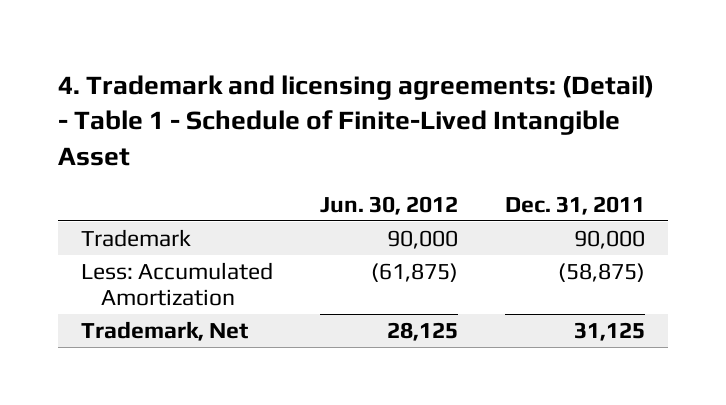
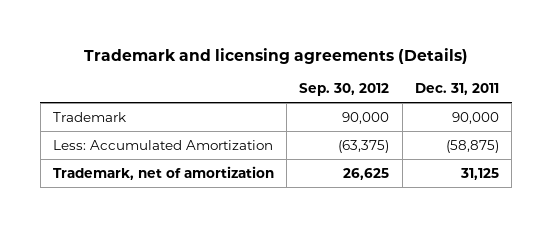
[57,74,654,167] 4. Trademark and licensing agreements: (Detail) - Table 1 - Schedule of Finite-Lived Intangible Asset -> [83,48,468,65] Trademark and licensing agreements (Details)
[319,195,458,215] Jun. 30, 2012 -> none
none -> [299,83,390,97] Sep. 30, 2012
[81,320,249,341] Trademark, Net -> [52,165,274,180] Trademark, net of amortization

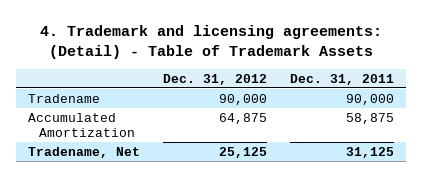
[83,48,468,65] Trademark and licensing agreements (Details) -> [39,25,382,60] 4. Trademark and licensing agreements: (Detail) - Table of Trademark Assets
[299,83,390,97] Sep. 30, 2012 -> none
none -> [162,73,267,85] Dec. 31, 2012
[52,111,126,122] Trademark -> none
none -> [27,93,100,103] Tradename
[52,139,273,150] Less: Accumulated Amortization -> [27,112,135,138] Accumulated Amortization
[445,139,499,153] (58,875) -> [346,112,395,124] 58,875
[52,165,274,180] Trademark, net of amortization -> [27,146,140,158] Tradename, Net

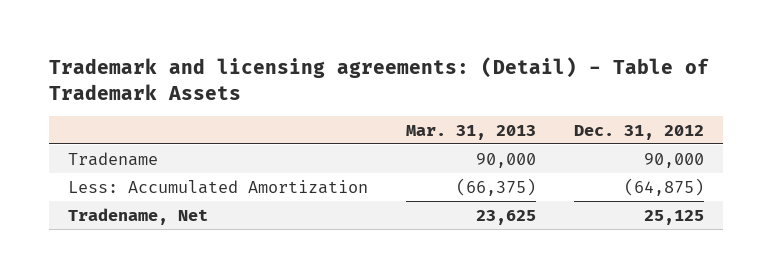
[39,25,382,60] 4. Trademark and licensing agreements: (Detail) - Table of Trademark Assets -> [48,57,709,100] Trademark and licensing agreements: (Detail) - Table of Trademark Assets
[290,73,395,85] Dec. 31, 2011 -> none
none -> [406,124,537,140] Mar. 31, 2013
[27,112,135,138] Accumulated Amortization -> [67,179,368,194] Less: Accumulated Amortization
[218,112,267,124] 64,875 -> [624,177,705,196] (64,875)

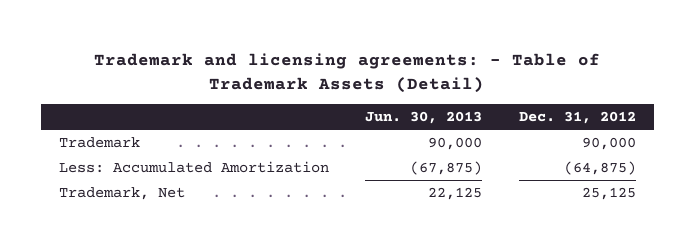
[48,57,709,100] Trademark and licensing agreements: (Detail) - Table of Trademark Assets -> [94,52,601,93] Trademark and licensing agreements: - Table of Trademark Assets (Detail)
[406,124,537,140] Mar. 31, 2013 -> none
none -> [365,110,483,124] Jun. 30, 2013
[67,151,158,166] Tradename -> [59,137,141,149] Trademark
[67,207,208,225] Tradename, Net -> [59,187,186,201] Trademark, Net

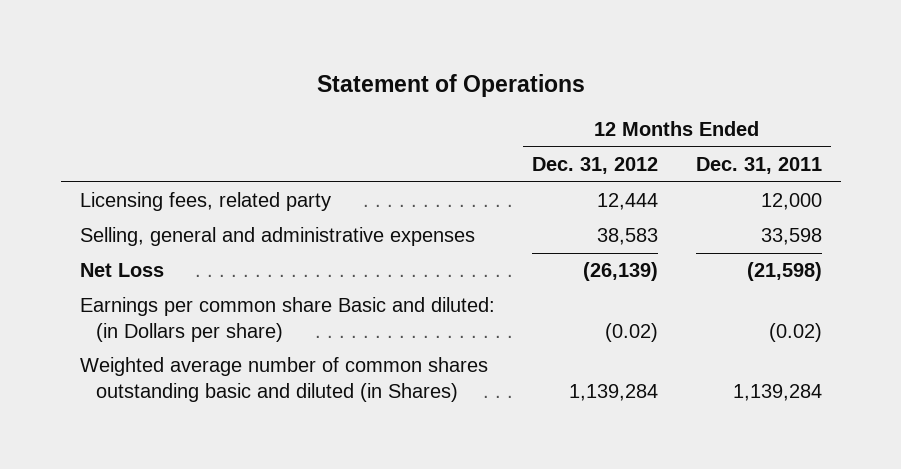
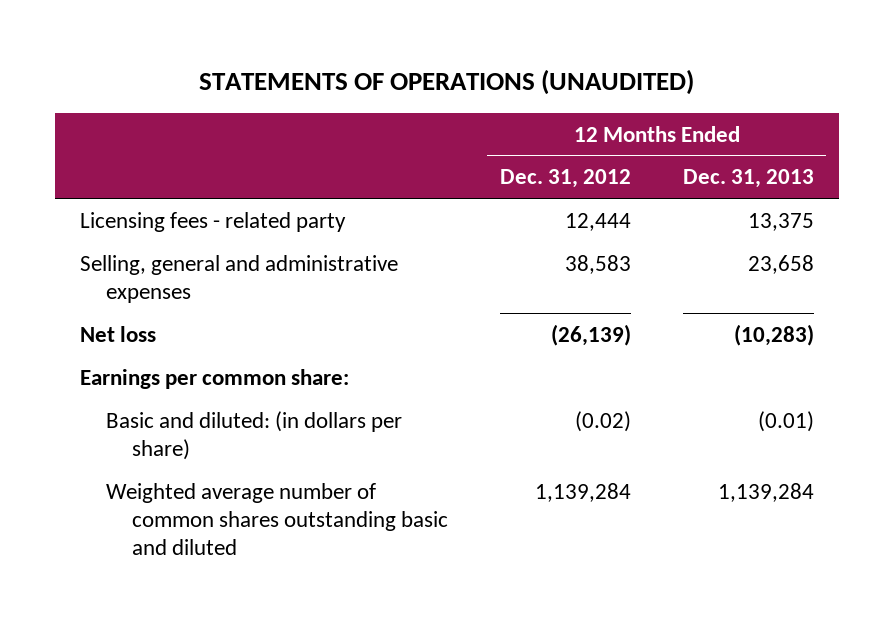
[316,73,585,97] Statement of Operations -> [199,69,695,96] STATEMENTS OF OPERATIONS (UNAUDITED)
[695,157,822,175] Dec. 31, 2011 -> none
none -> [682,169,814,189] Dec. 31, 2013
[79,192,331,212] Licensing fees, related party -> [80,211,347,232] Licensing fees - related party
[79,263,164,278] Net Loss -> [80,325,157,342] Net loss
none -> [80,368,350,389] Earnings per common share:
[79,297,495,342] Earnings per common share Basic and diluted: (in Dollars per share) -> [106,410,403,460] Basic and diluted: (in dollars per share)
[79,357,488,402] Weighted average number of common shares outstanding basic and diluted (in Shares) -> [106,482,448,556] Weighted average number of common shares outstanding basic and diluted

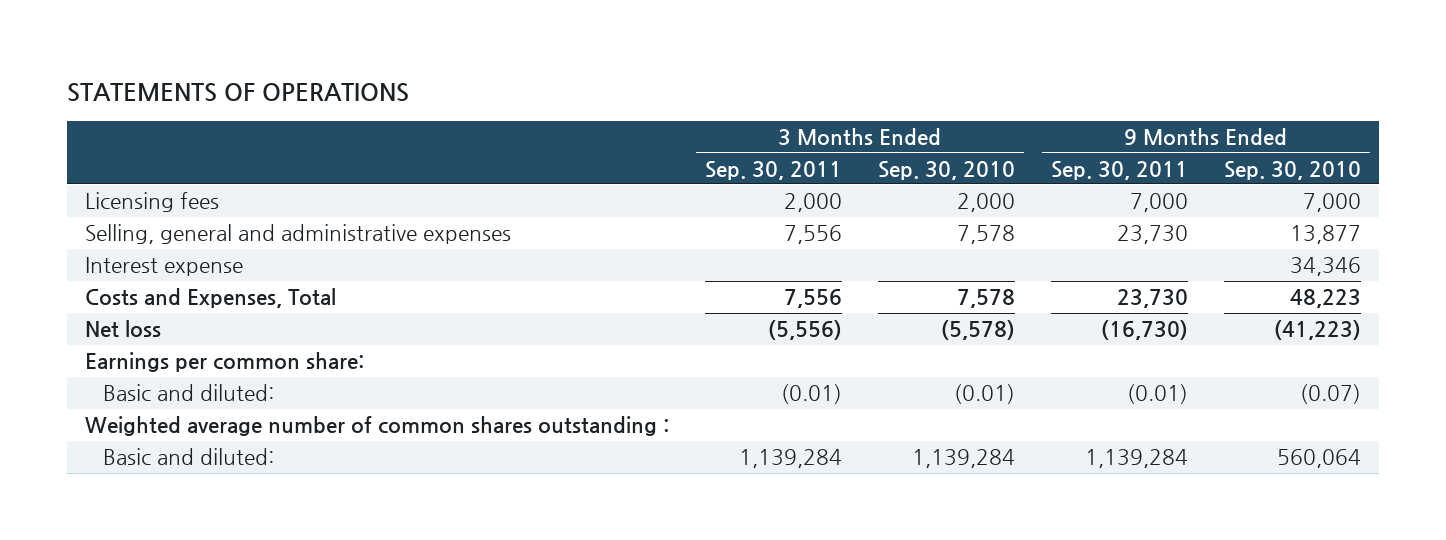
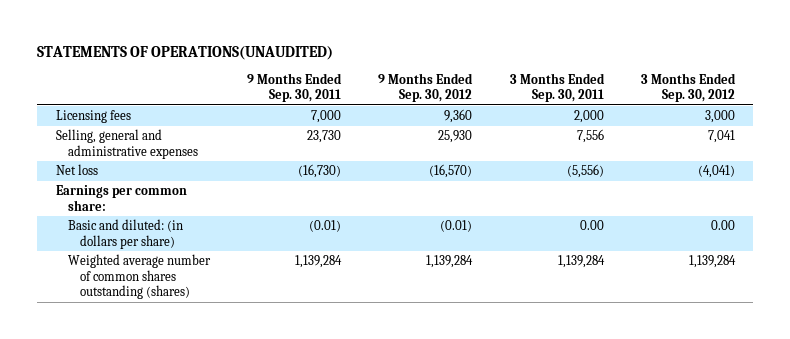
[67,82,410,102] STATEMENTS OF OPERATIONS -> [36,45,333,60] STATEMENTS OF OPERATIONS(UNAUDITED)
[877,160,1015,180] Sep. 30, 2010 -> none
[1223,160,1361,180] Sep. 30, 2010 -> none
none -> [378,72,474,103] 9 Months Ended Sep. 30, 2012
none -> [640,72,736,103] 3 Months Ended Sep. 30, 2012
[85,257,244,277] Interest expense -> none
[85,288,337,309] Costs and Expenses, Total -> none
[85,416,670,437] Weighted average number of common shares outstanding : -> none
[103,384,275,402] Basic and diluted: -> [67,219,183,249] Basic and diluted: (in dollars per share)
[781,384,843,405] (0.01) -> [579,220,604,231] 0.00
[103,448,275,466] Basic and diluted: -> [67,254,211,299] Weighted average number of common shares outstanding (shares)

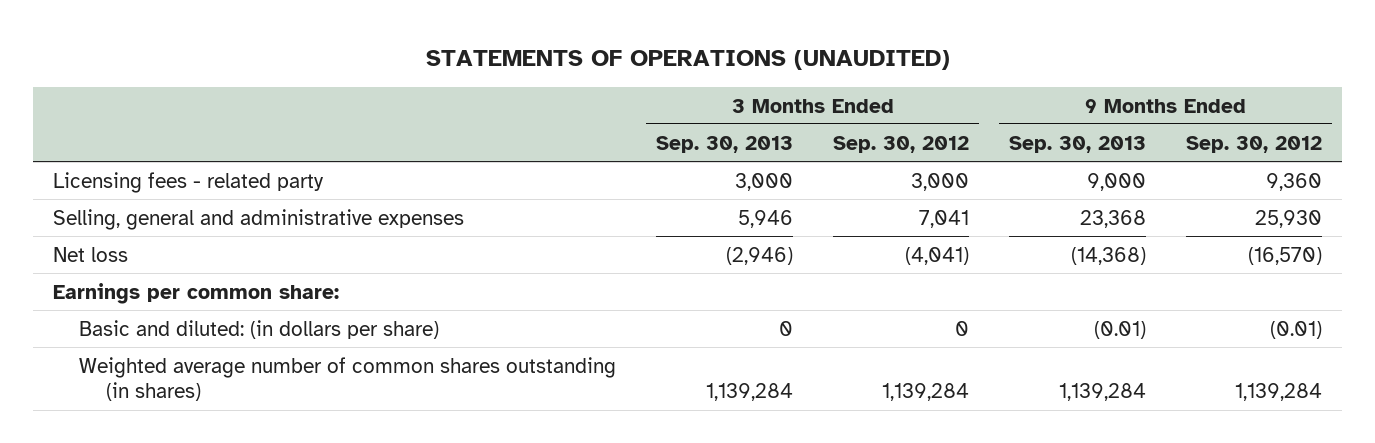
[36,45,333,60] STATEMENTS OF OPERATIONS(UNAUDITED) -> [425,49,950,70] STATEMENTS OF OPERATIONS (UNAUDITED)
[247,72,343,103] 9 Months Ended Sep. 30, 2011 -> none
[509,72,605,103] 3 Months Ended Sep. 30, 2011 -> none
none -> [656,135,794,153] Sep. 30, 2013
none -> [1009,135,1147,153] Sep. 30, 2013
[55,110,131,124] Licensing fees -> [53,171,325,193] Licensing fees - related party
[710,220,735,231] 0.00 -> [955,320,970,336] 0
[67,254,211,299] Weighted average number of common shares outstanding (shares) -> [79,356,617,402] Weighted average number of common shares outstanding (in shares)

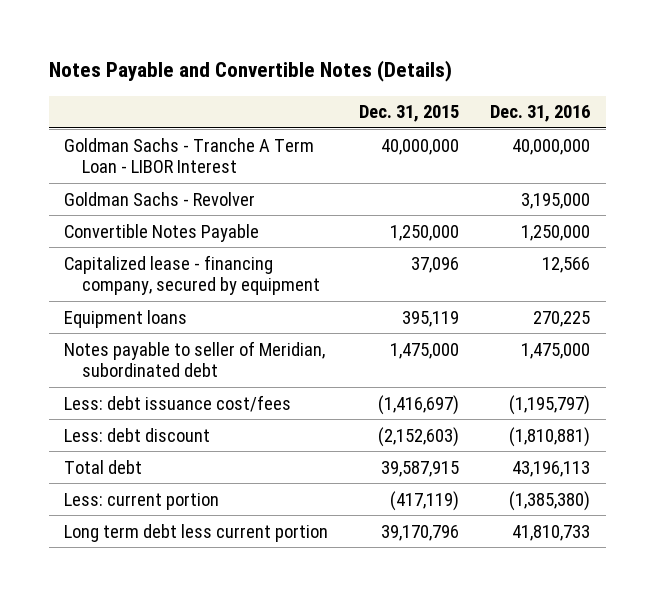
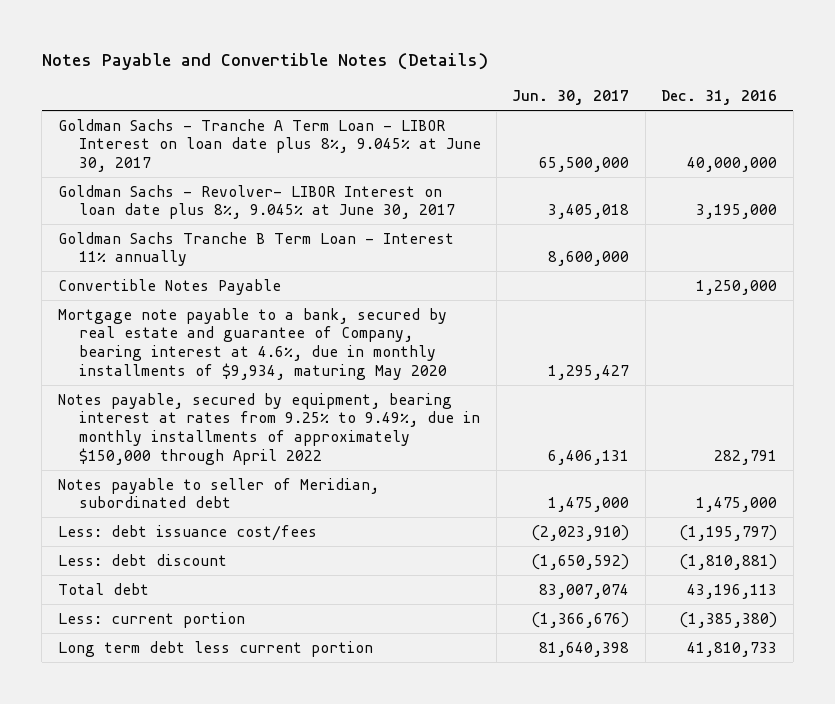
[359,105,460,123] Dec. 31, 2015 -> none
none -> [512,90,630,106] Jun. 30, 2017
[64,137,315,174] Goldman Sachs - Tranche A Term Loan - LIBOR Interest -> [57,118,481,173] Goldman Sachs - Tranche A Term Loan - LIBOR Interest on loan date plus 8%, 9.045% at June 30, 2017
[64,191,256,206] Goldman Sachs - Revolver -> [57,184,455,220] Goldman Sachs - Revolver- LIBOR Interest on loan date plus 8%, 9.045% at June 30, 2017
none -> [57,231,454,267] Goldman Sachs Tranche B Term Loan - Interest 11% annually
[64,254,320,296] Capitalized lease - financing company, secured by equipment -> none
[64,309,188,328] Equipment loans -> none
none -> [57,307,447,380] Mortgage note payable to a bank, secured by real estate and guarantee of Company, bearing interest at 4.6%, due in monthly installments of $9,934, maturing May 2020
none -> [57,392,480,465] Notes payable, secured by equipment, bearing interest at rates from 9.25% to 9.49%, due in monthly installments of approximately $150,000 through April 2022

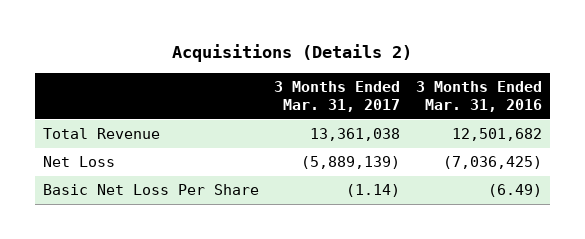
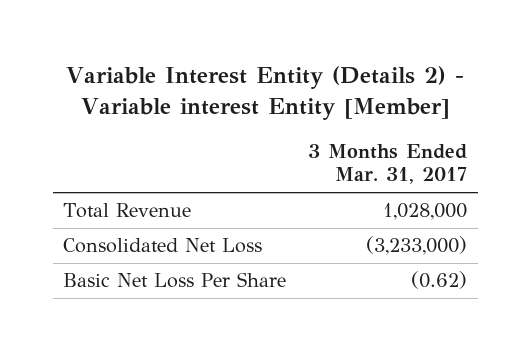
[172,43,413,62] Acquisitions (Details 2) -> [66,66,465,121] Variable Interest Entity (Details 2) - Variable interest Entity [Member]
[416,81,543,113] 3 Months Ended Mar. 31, 2016 -> none
[310,128,401,142] 13,361,038 -> [383,203,468,221] 1,028,000
[42,156,115,168] Net Loss -> [63,238,263,254] Consolidated Net Loss
[301,156,401,170] (5,889,139) -> [366,236,468,256] (3,233,000)
[346,184,401,198] (1.14) -> [411,271,468,290] (0.62)

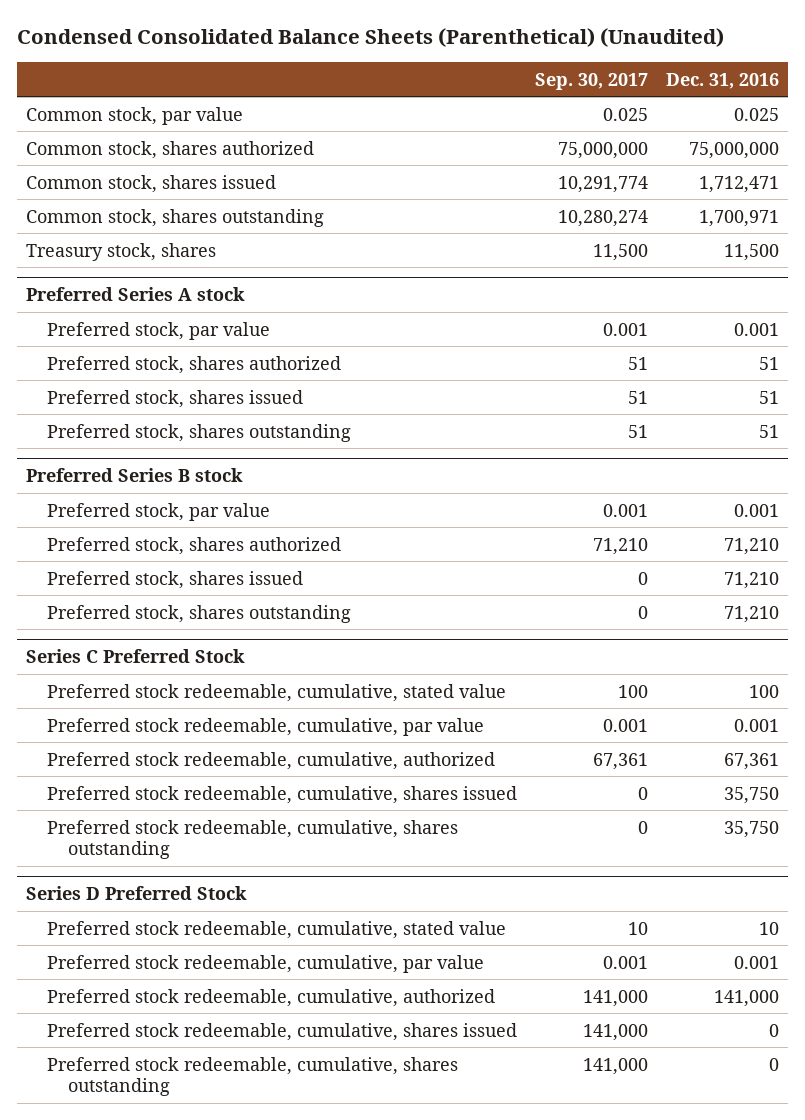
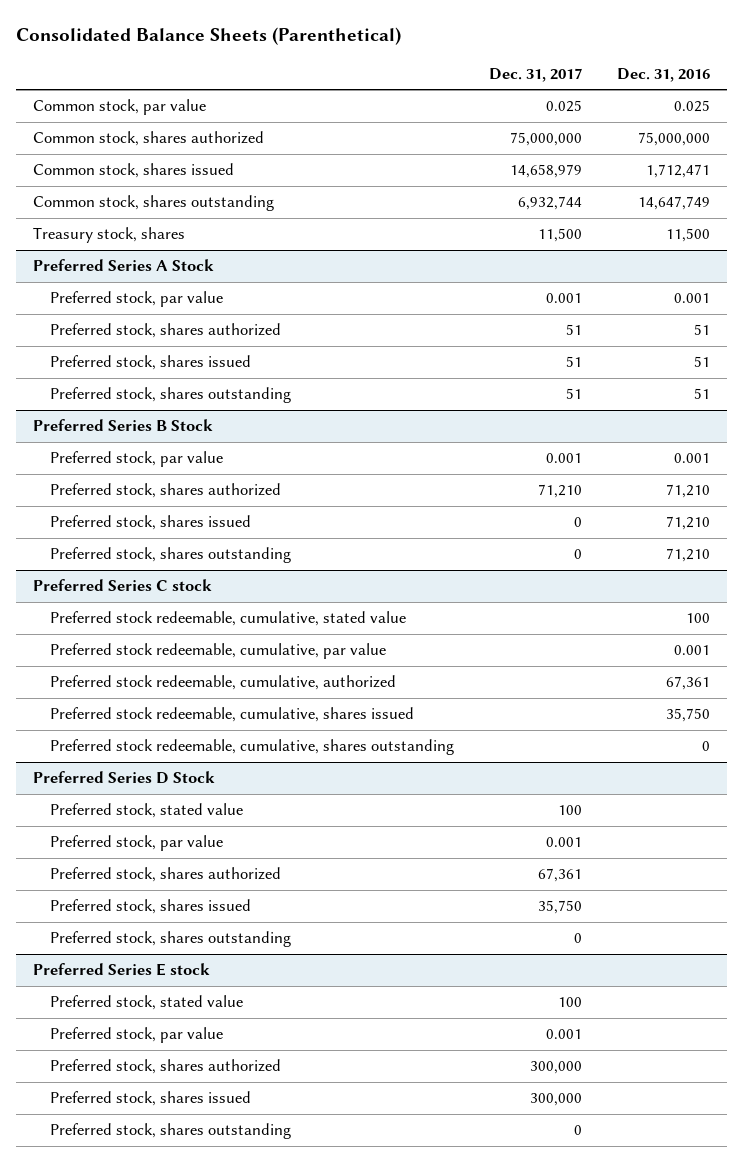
[16,28,724,48] Condensed Consolidated Balance Sheets (Parenthetical) (Unaudited) -> [15,27,401,46] Consolidated Balance Sheets (Parenthetical)
[535,72,649,90] Sep. 30, 2017 -> none
none -> [489,68,583,83] Dec. 31, 2017
[699,209,780,227] 1,700,971 -> [638,196,711,211] 14,647,749
[25,287,245,302] Preferred Series A stock -> [33,259,215,272] Preferred Series A Stock
[25,468,243,483] Preferred Series B stock -> [33,419,214,432] Preferred Series B Stock
[25,649,245,664] Series C Preferred Stock -> [33,579,213,592] Preferred Series C stock
[47,819,459,859] Preferred stock redeemable, cumulative, shares outstanding -> none
[25,886,247,901] Series D Preferred Stock -> none
[47,920,507,939] Preferred stock redeemable, cumulative, stated value -> none
[47,954,485,973] Preferred stock redeemable, cumulative, par value -> none
[47,988,496,1007] Preferred stock redeemable, cumulative, authorized -> none
[47,1022,518,1041] Preferred stock redeemable, cumulative, shares issued -> none
none -> [33,771,216,785] Preferred Series D Stock
none -> [50,803,244,819] Preferred stock, stated value
none -> [50,835,224,852] Preferred stock, par value
none -> [50,867,282,883] Preferred stock, shares authorized
none -> [50,899,252,915] Preferred stock, shares issued
none -> [50,931,292,948] Preferred stock, shares outstanding
none -> [33,963,211,977] Preferred Series E stock
none -> [50,995,244,1011] Preferred stock, stated value
none -> [50,1027,224,1044] Preferred stock, par value
none -> [50,1059,282,1075] Preferred stock, shares authorized
none -> [50,1091,252,1107] Preferred stock, shares issued
none -> [50,1123,292,1140] Preferred stock, shares outstanding

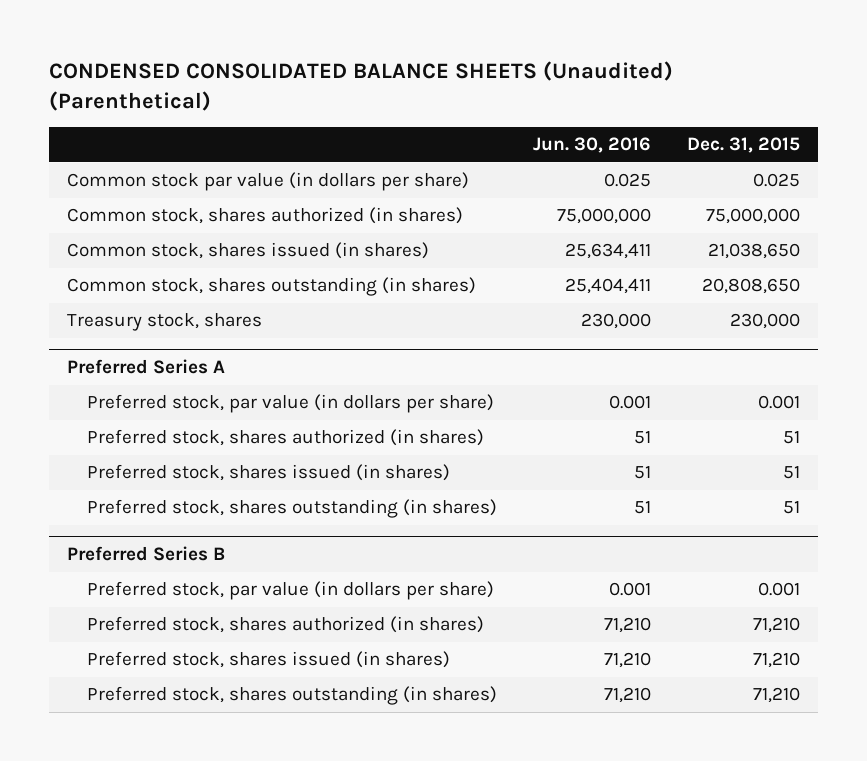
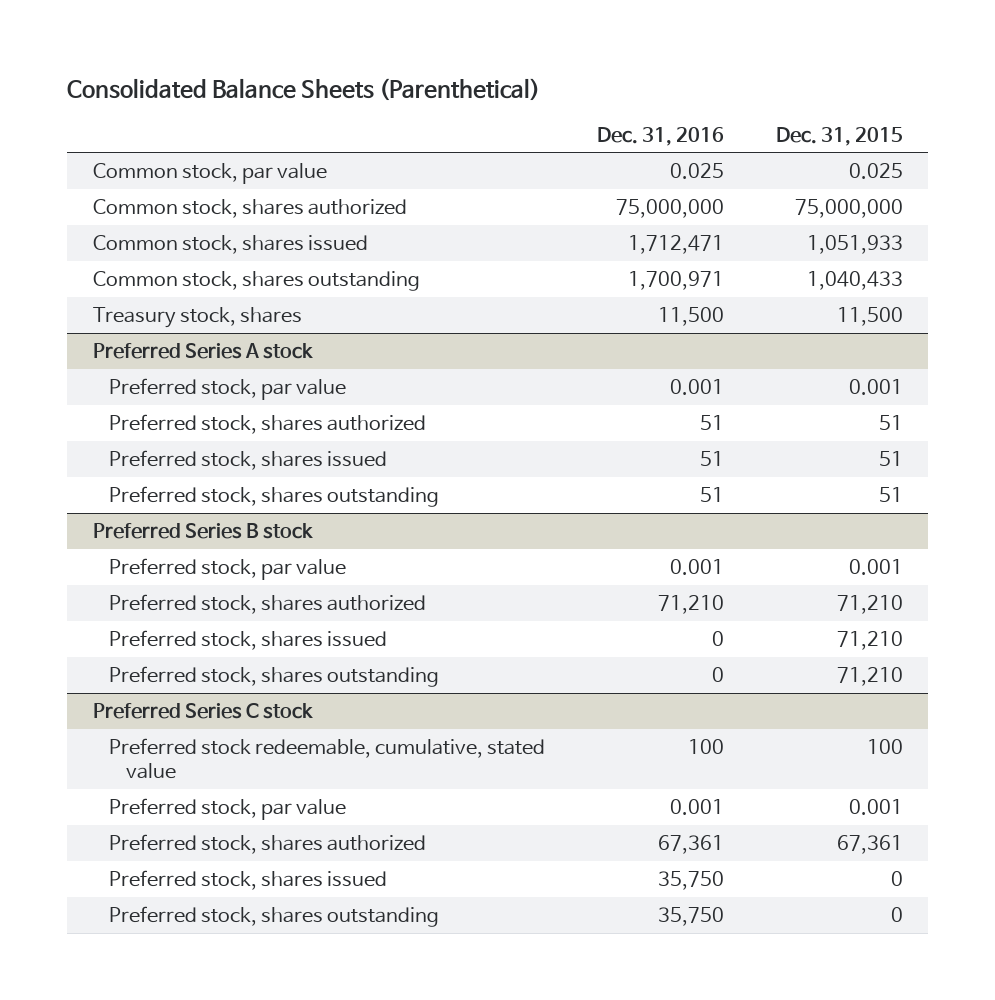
[48,61,673,111] CONDENSED CONSOLIDATED BALANCE SHEETS (Unaudited) (Parenthetical) -> [66,78,540,102] Consolidated Balance Sheets (Parenthetical)
[533,137,652,154] Jun. 30, 2016 -> none
none -> [596,126,724,146] Dec. 31, 2016
[66,172,469,192] Common stock par value (in dollars per share) -> [92,162,327,184] Common stock, par value
[66,207,463,225] Common stock, shares authorized (in shares) -> [92,198,407,218] Common stock, shares authorized
[66,242,429,260] Common stock, shares issued (in shares) -> [92,234,368,254] Common stock, shares issued
[708,243,801,260] 21,038,650 -> [806,234,903,254] 1,051,933
[66,277,476,297] Common stock, shares outstanding (in shares) -> [92,270,420,291] Common stock, shares outstanding
[702,278,801,295] 20,808,650 -> [806,270,903,290] 1,040,433
[730,313,801,330] 230,000 -> [836,306,903,326] 11,500
[66,359,225,375] Preferred Series A -> [92,342,313,359] Preferred Series A stock
[87,394,495,414] Preferred stock, par value (in dollars per share) -> [109,377,347,400] Preferred stock, par value
[87,429,485,447] Preferred stock, shares authorized (in shares) -> [109,413,427,434] Preferred stock, shares authorized
[87,464,451,482] Preferred stock, shares issued (in shares) -> [109,449,388,470] Preferred stock, shares issued
[87,499,498,519] Preferred stock, shares outstanding (in shares) -> [109,485,440,507] Preferred stock, shares outstanding
[66,546,225,562] Preferred Series B -> [92,522,313,539] Preferred Series B stock
[87,581,495,601] Preferred stock, par value (in dollars per share) -> [109,557,347,580] Preferred stock, par value
[87,616,485,634] Preferred stock, shares authorized (in shares) -> [109,593,427,614] Preferred stock, shares authorized
[87,651,451,669] Preferred stock, shares issued (in shares) -> [109,629,388,650] Preferred stock, shares issued
[87,686,498,706] Preferred stock, shares outstanding (in shares) -> [109,665,440,687] Preferred stock, shares outstanding
none -> [92,702,313,719] Preferred Series C stock
none -> [109,737,546,780] Preferred stock redeemable, cumulative, stated value
none -> [109,797,347,820] Preferred stock, par value
none -> [109,833,427,854] Preferred stock, shares authorized
none -> [109,869,388,890] Preferred stock, shares issued
none -> [109,905,440,927] Preferred stock, shares outstanding

